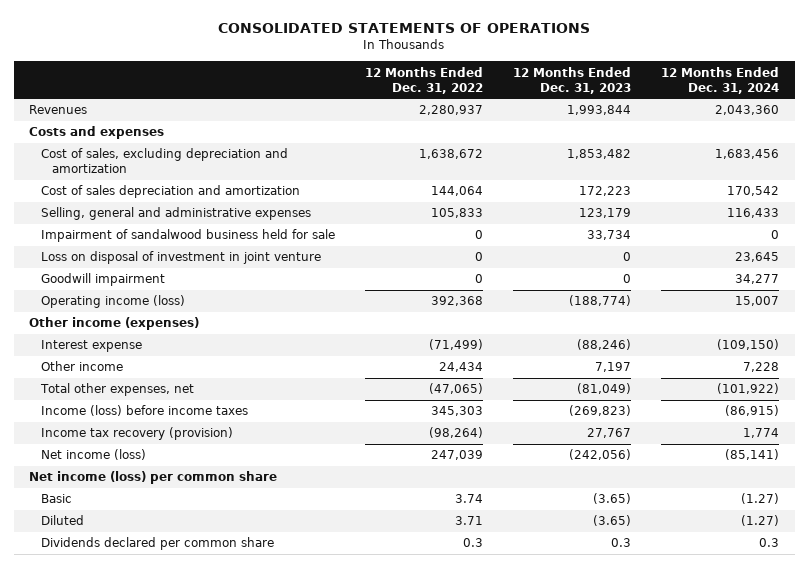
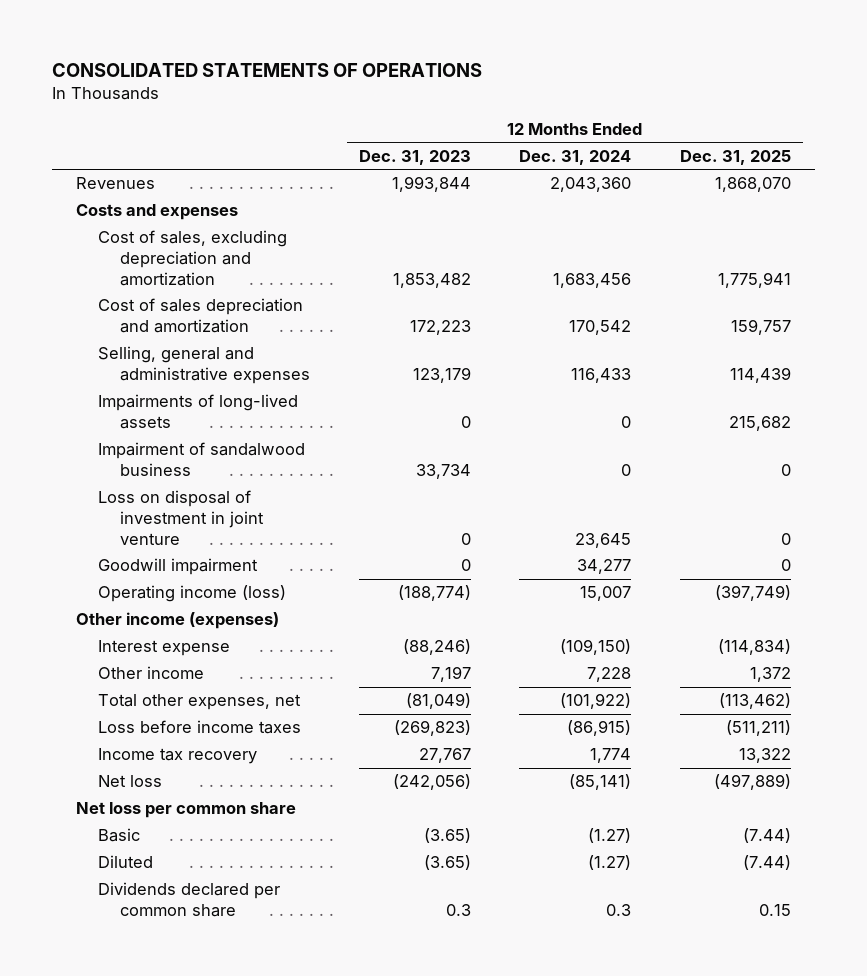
[364,66,483,94] 12 Months Ended Dec. 31, 2022 -> none
none -> [679,149,791,165] Dec. 31, 2025
none -> [98,394,299,430] Impairments of long-lived assets
[40,229,335,243] Impairment of sandalwood business held for sale -> [98,442,306,477] Impairment of sandalwood business
[40,405,248,417] Income (loss) before income taxes -> [98,720,302,735] Loss before income taxes
[40,427,233,441] Income tax recovery (provision) -> [98,748,258,765] Income tax recovery
[40,449,146,461] Net income (loss) -> [98,775,163,788] Net loss
[29,471,278,485] Net income (loss) per common share -> [76,802,297,819] Net loss per common share

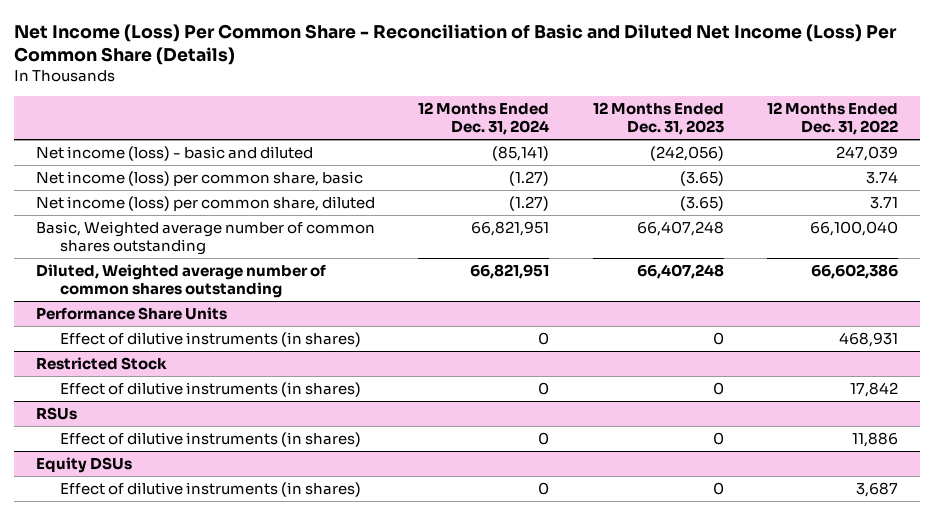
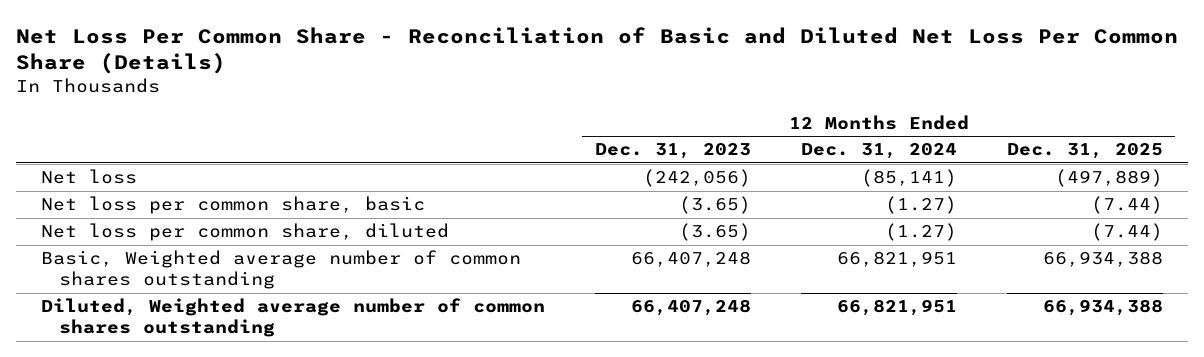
[14,23,898,66] Net Income (Loss) Per Common Share - Reconciliation of Basic and Diluted Net Income (Loss) Per Common Share (Details) -> [15,26,1178,75] Net Loss Per Common Share - Reconciliation of Basic and Diluted Net Loss Per Common Share (Details)
[766,102,898,136] 12 Months Ended Dec. 31, 2022 -> none
none -> [1006,143,1163,160] Dec. 31, 2025
[36,146,314,162] Net income (loss) - basic and diluted -> [40,169,137,185] Net loss
[36,171,364,187] Net income (loss) per common share, basic -> [40,196,425,215] Net loss per common share, basic
[36,196,376,212] Net income (loss) per common share, diluted -> [40,223,449,242] Net loss per common share, diluted
[36,307,228,321] Performance Share Units -> none
[59,332,361,348] Effect of dilutive instruments (in shares) -> none
[36,357,168,371] Restricted Stock -> none
[59,382,361,398] Effect of dilutive instruments (in shares) -> none
[36,407,78,421] RSUs -> none
[59,432,361,448] Effect of dilutive instruments (in shares) -> none
[36,457,133,474] Equity DSUs -> none
[59,482,361,498] Effect of dilutive instruments (in shares) -> none

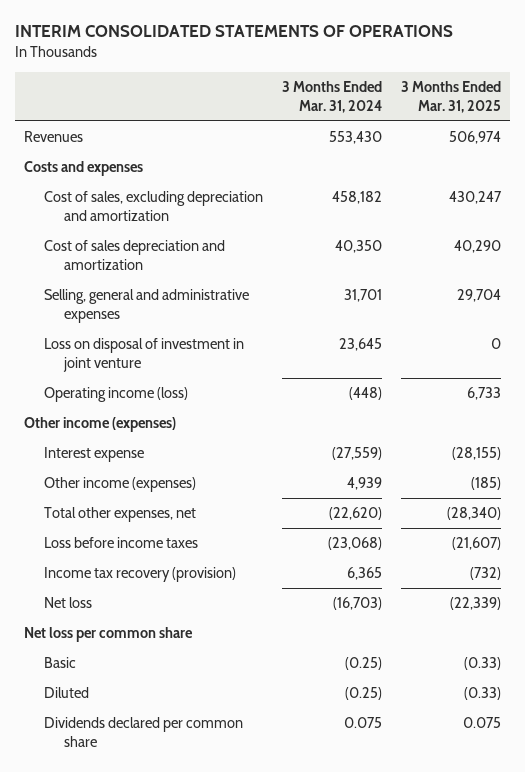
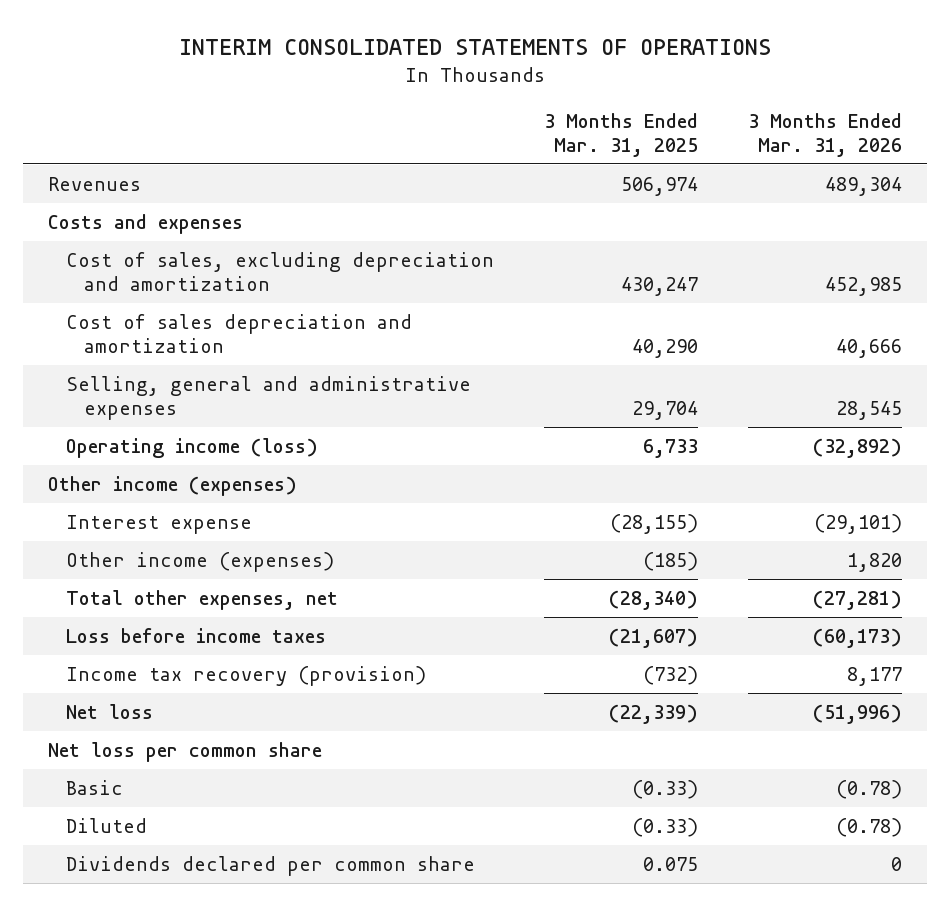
[281,80,382,113] 3 Months Ended Mar. 31, 2024 -> none
none -> [748,112,903,157] 3 Months Ended Mar. 31, 2026
[43,338,244,373] Loss on disposal of investment in joint venture -> none

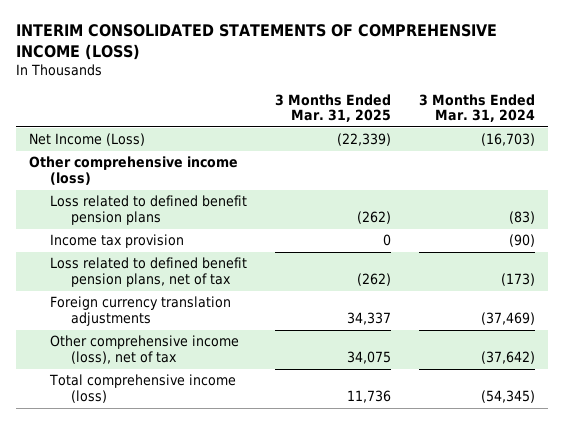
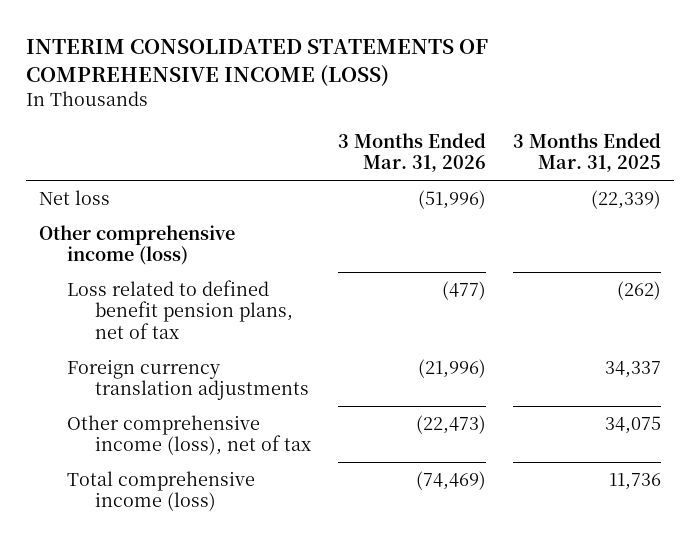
[418,93,535,123] 3 Months Ended Mar. 31, 2024 -> none
none -> [337,132,486,173] 3 Months Ended Mar. 31, 2026
[29,133,146,147] Net Income (Loss) -> [39,190,111,206] Net loss
[49,195,247,226] Loss related to defined benefit pension plans -> none
[49,234,184,249] Income tax provision -> none

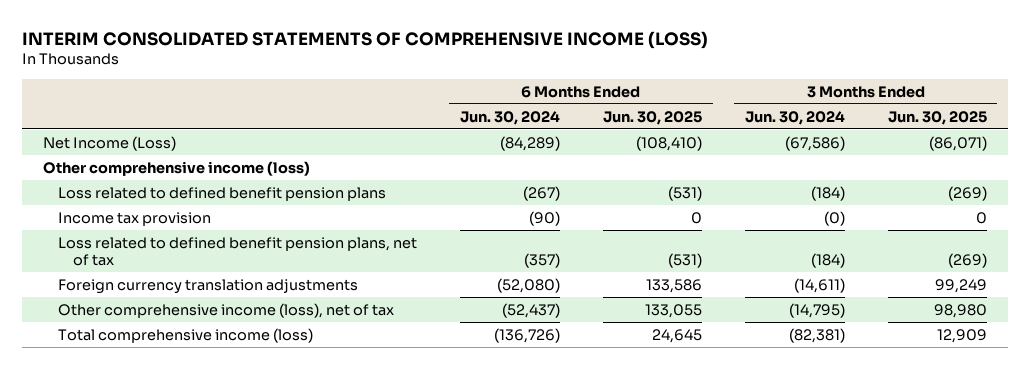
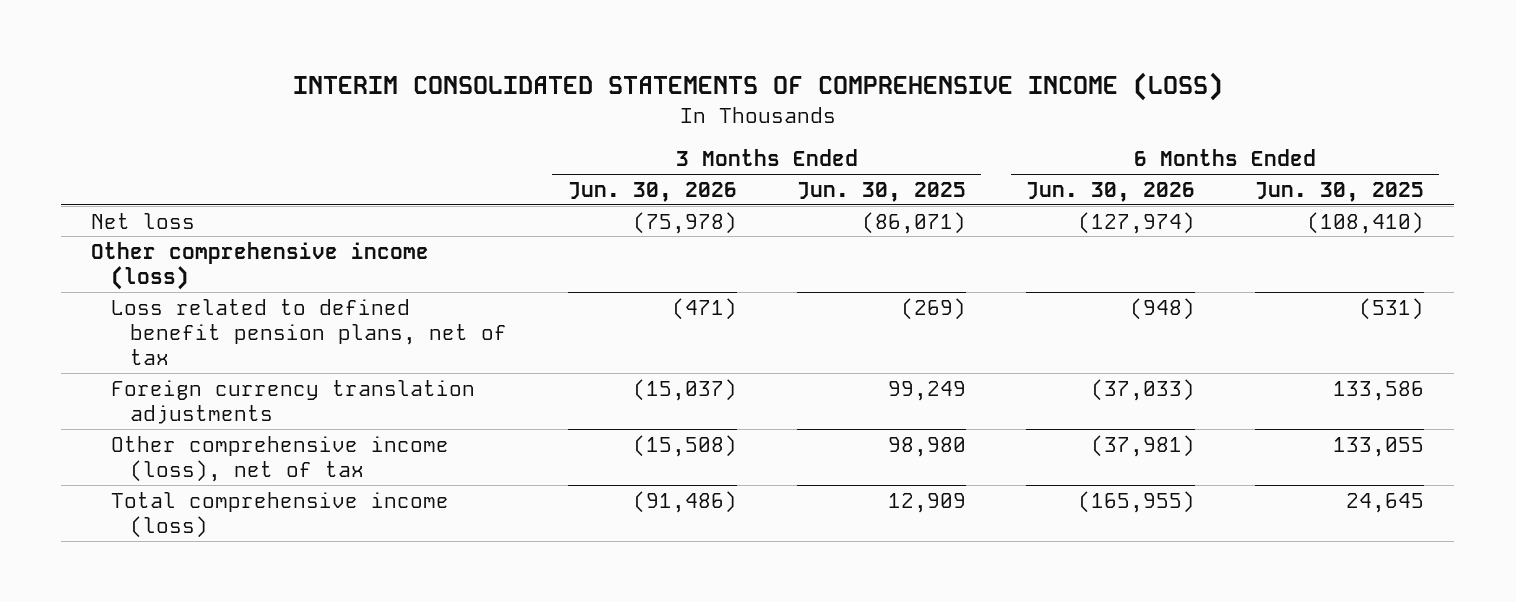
[459,110,560,125] Jun. 30, 2024 -> none
[744,110,845,125] Jun. 30, 2024 -> none
none -> [567,181,737,202] Jun. 30, 2026
none -> [1025,181,1195,202] Jun. 30, 2026
[43,135,177,151] Net Income (Loss) -> [91,212,196,229] Net loss
[57,186,386,201] Loss related to defined benefit pension plans -> none
[57,211,211,226] Income tax provision -> none

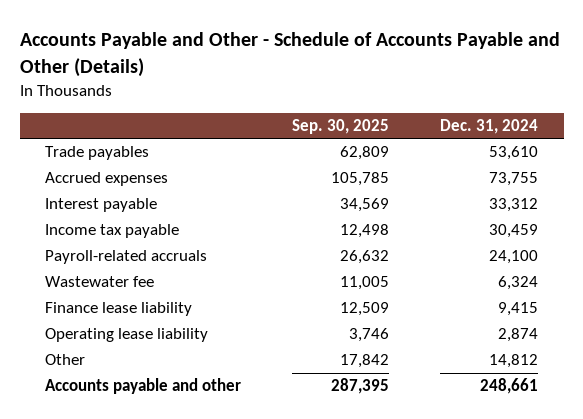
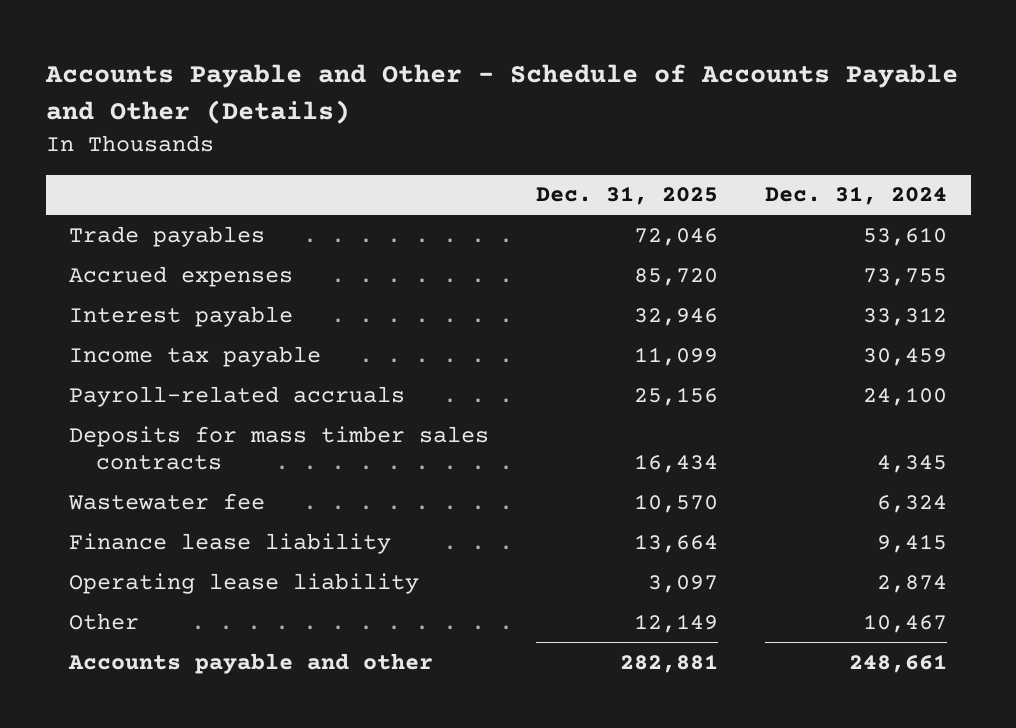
[292,119,390,135] Sep. 30, 2025 -> none
none -> [536,186,719,206] Dec. 31, 2025
none -> [69,425,490,471] Deposits for mass timber sales contracts
[489,354,539,369] 14,812 -> [863,613,948,633] 10,467

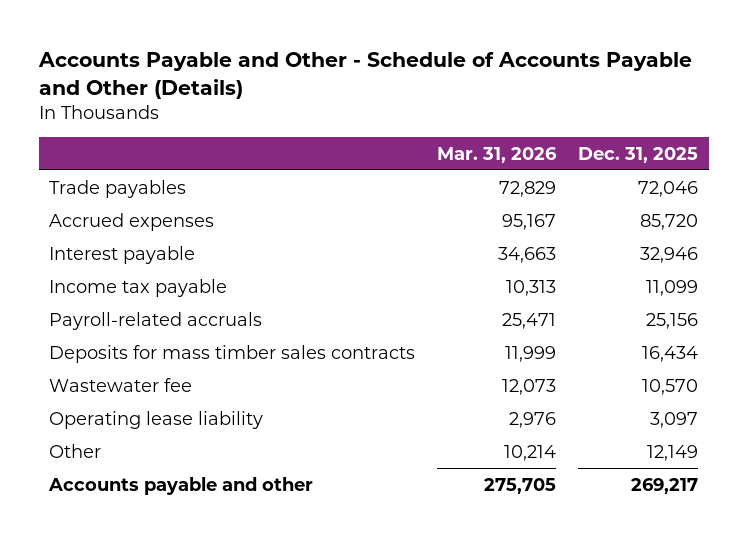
[765,186,948,206] Dec. 31, 2024 -> none
none -> [437,146,558,163] Mar. 31, 2026
[69,532,392,554] Finance lease liability -> none
[620,653,719,673] 282,881 -> [631,477,699,494] 269,217

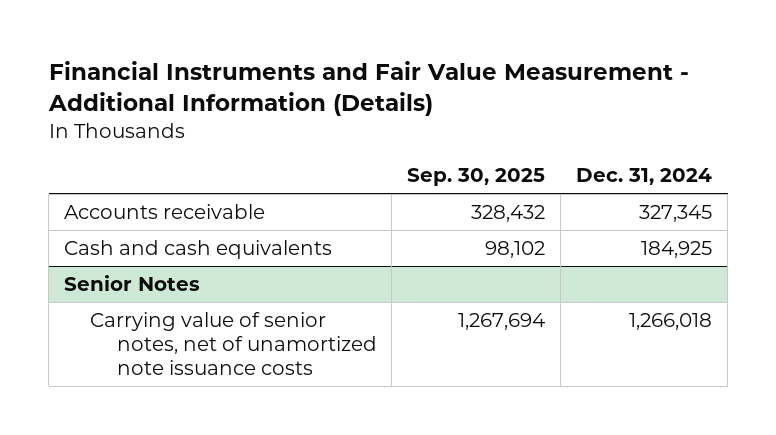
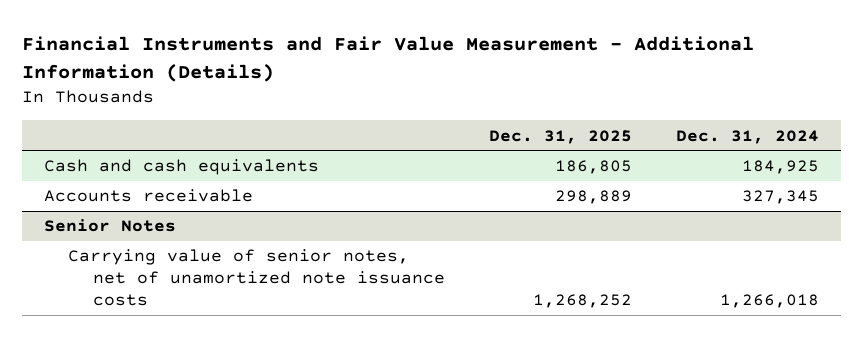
[407,168,546,187] Sep. 30, 2025 -> none
none -> [488,129,632,144] Dec. 31, 2025
[63,203,265,219] Accounts receivable -> [44,189,254,203] Accounts receivable

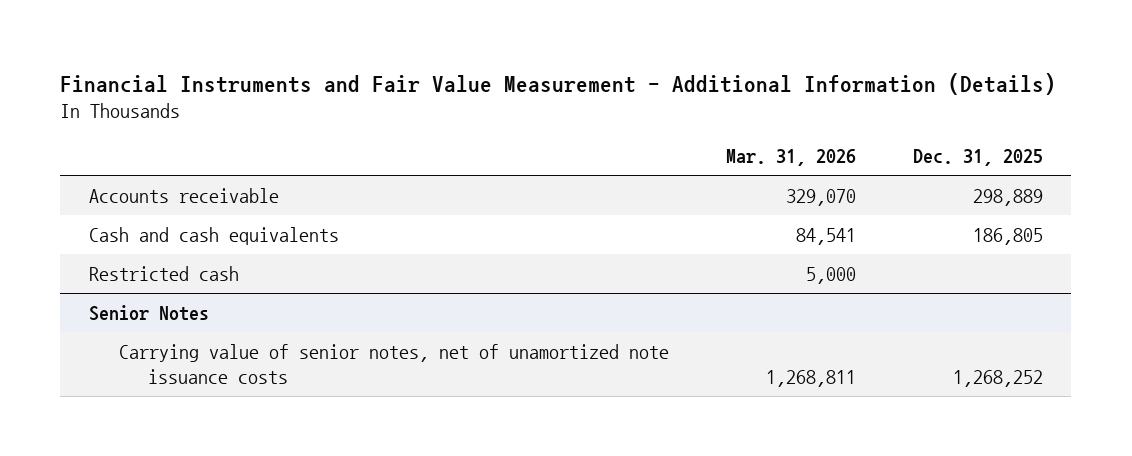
[676,129,820,144] Dec. 31, 2024 -> none
none -> [725,148,856,166] Mar. 31, 2026
[44,159,320,176] Cash and cash equivalents -> [88,226,339,245] Cash and cash equivalents
none -> [88,265,239,281] Restricted cash

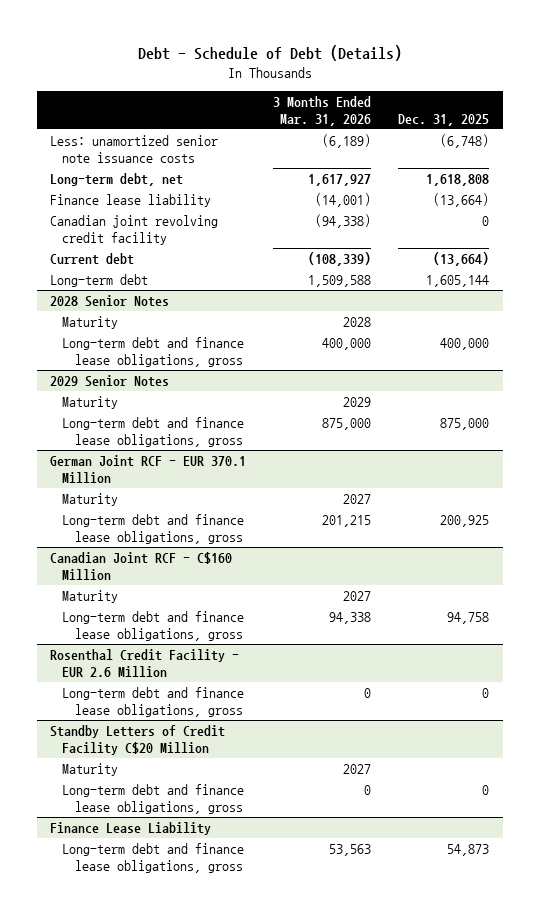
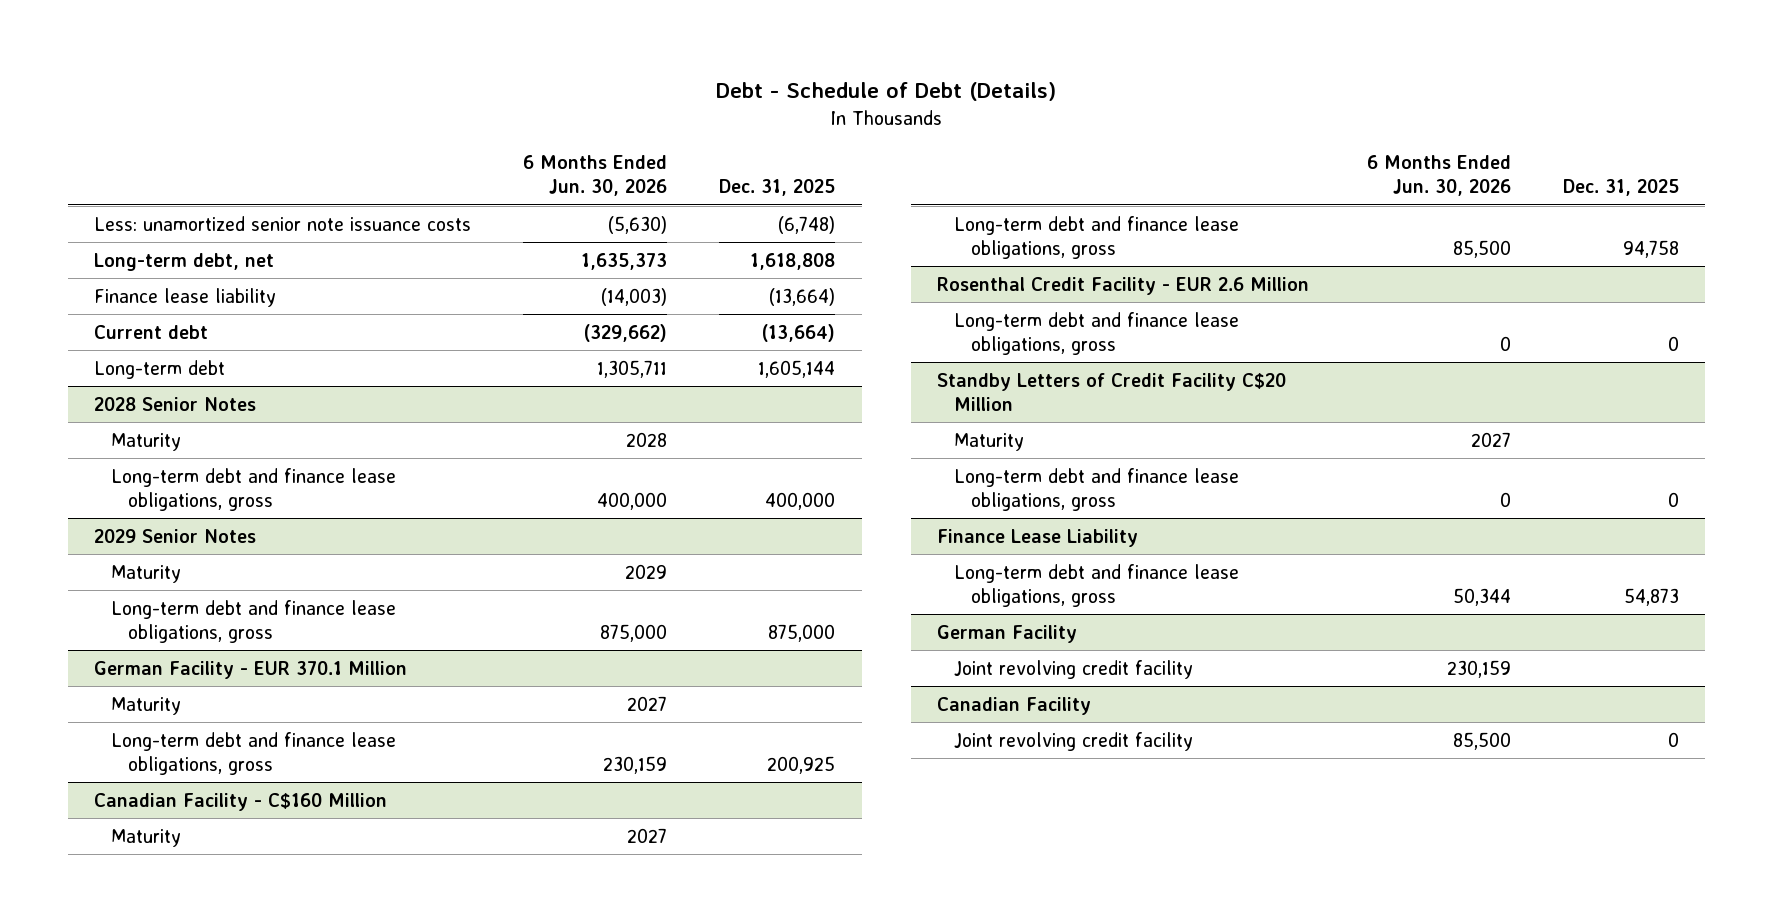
[273,95,372,126] 3 Months Ended Mar. 31, 2026 -> none
none -> [523,155,668,197] 6 Months Ended Jun. 30, 2026
[50,215,219,246] Canadian joint revolving credit facility -> none
[50,455,247,484] German Joint RCF - EUR 370.1 Million -> [93,660,407,679] German Facility - EUR 370.1 Million
[50,552,233,581] Canadian Joint RCF - C$160 Million -> [93,792,387,811] Canadian Facility - C$160 Million
none -> [937,624,1078,643] German Facility
none -> [954,659,1194,679] Joint revolving credit facility
none -> [937,696,1092,715] Canadian Facility
none -> [954,731,1194,751] Joint revolving credit facility

